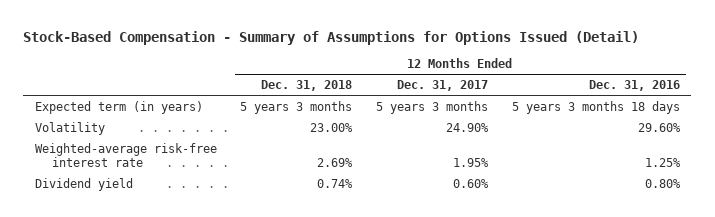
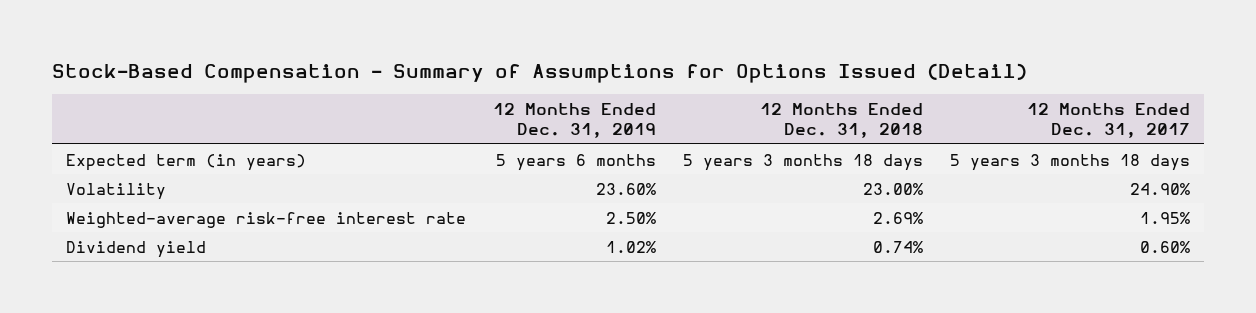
[588,80,680,92] Dec. 31, 2016 -> none
none -> [493,102,657,139] 12 Months Ended Dec. 31, 2019
[240,100,353,114] 5 years 3 months -> [683,153,924,171] 5 years 3 months 18 days
[376,100,489,114] 5 years 3 months -> [950,153,1191,171] 5 years 3 months 18 days

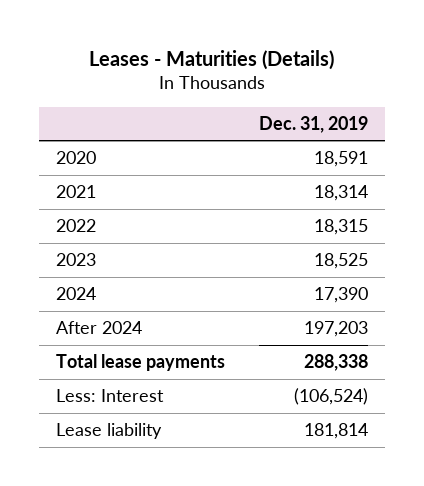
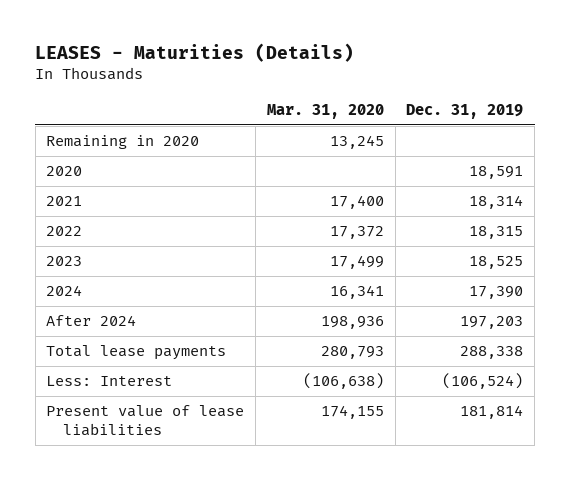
[88,50,334,71] Leases - Maturities (Details) -> [35,42,355,62] LEASES - Maturities (Details)
none -> [266,103,384,119] Mar. 31, 2020
none -> [46,135,200,150] Remaining in 2020
[56,423,163,440] Lease liability -> [46,405,245,437] Present value of lease liabilities

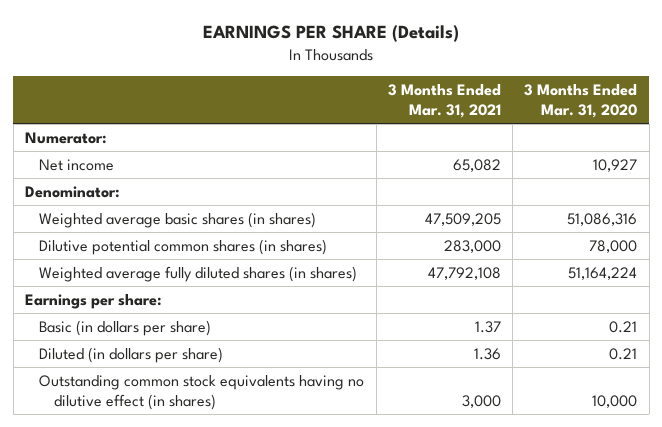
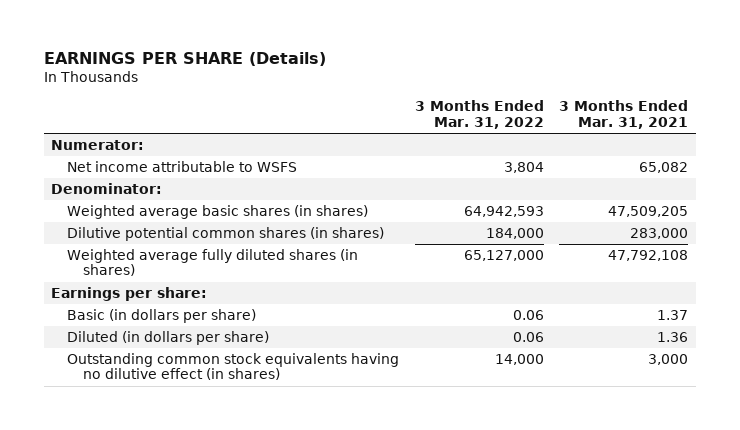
[524,83,638,118] 3 Months Ended Mar. 31, 2020 -> none
none -> [414,100,544,129] 3 Months Ended Mar. 31, 2022
[39,158,115,171] Net income -> [67,160,298,172] Net income attributable to WSFS

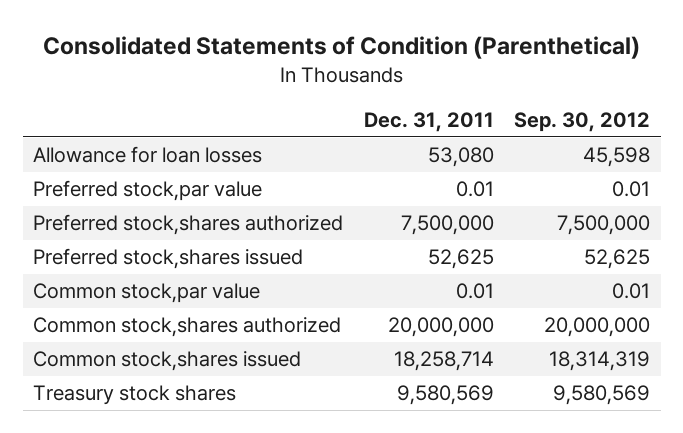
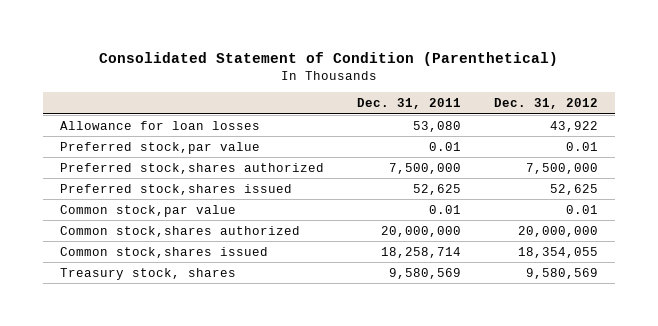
[42,36,640,60] Consolidated Statements of Condition (Parenthetical) -> [99,51,559,66] Consolidated Statement of Condition (Parenthetical)
[514,111,651,132] Sep. 30, 2012 -> none
none -> [494,98,599,110] Dec. 31, 2012
[32,385,236,406] Treasury stock shares -> [59,267,236,280] Treasury stock, shares

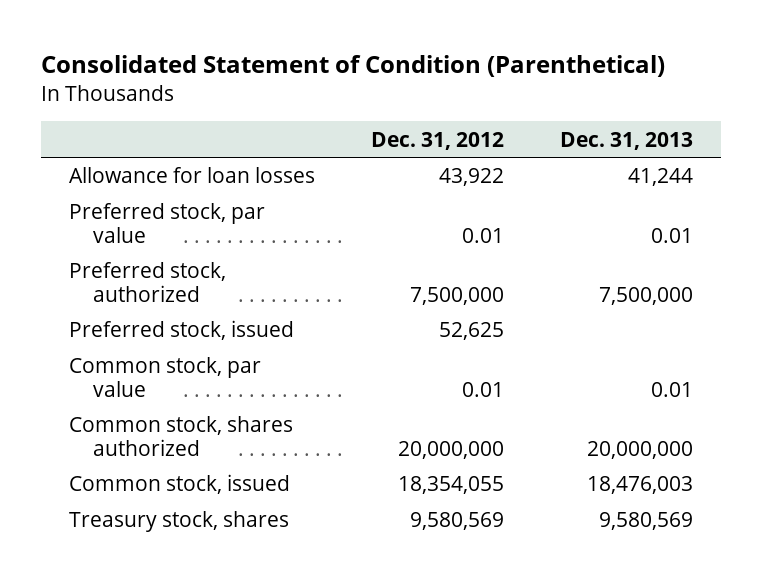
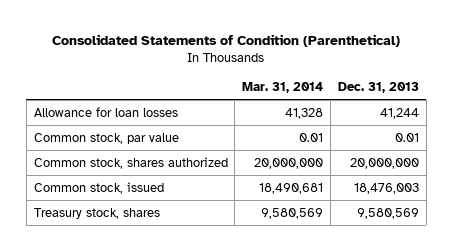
[41,55,666,78] Consolidated Statement of Condition (Parenthetical) -> [52,34,401,48] Consolidated Statements of Condition (Parenthetical)
[371,131,505,150] Dec. 31, 2012 -> none
none -> [242,82,324,94] Mar. 31, 2014
[69,203,266,243] Preferred stock, par value -> none
[69,262,227,302] Preferred stock, authorized -> none
[69,320,295,341] Preferred stock, issued -> none

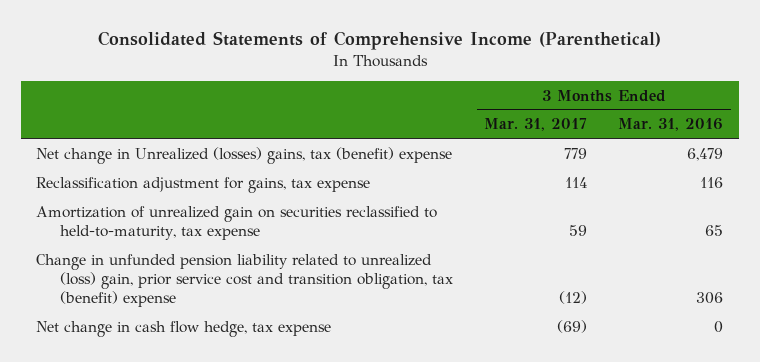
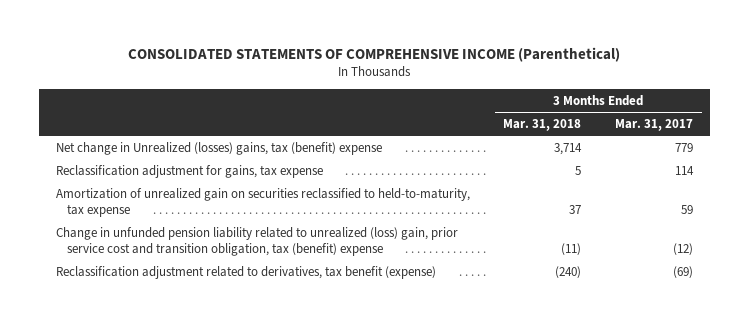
[97,30,661,50] Consolidated Statements of Comprehensive Income (Parenthetical) -> [128,46,621,62] CONSOLIDATED STATEMENTS OF COMPREHENSIVE INCOME (Parenthetical)
[618,118,724,132] Mar. 31, 2016 -> none
none -> [503,118,582,131] Mar. 31, 2018
[36,320,332,337] Net change in cash flow hedge, tax expense -> none
none -> [55,265,436,279] Reclassification adjustment related to derivatives, tax benefit (expense)

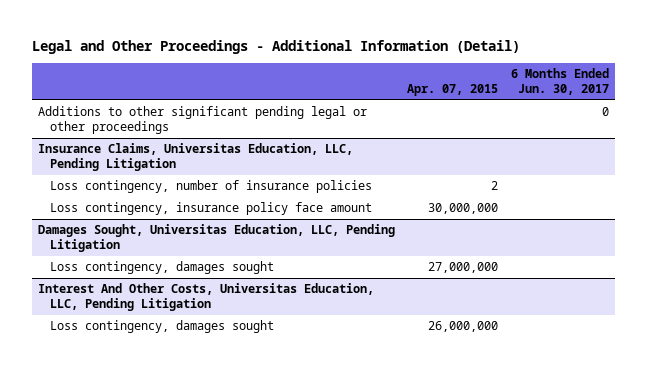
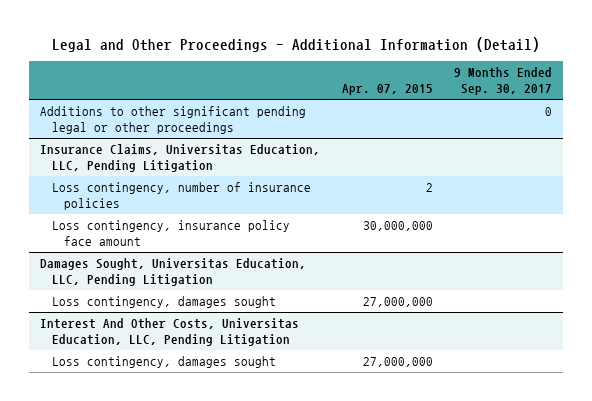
[510,68,609,96] 6 Months Ended Jun. 30, 2017 -> none
none -> [454,67,553,96] 9 Months Ended Sep. 30, 2017
[428,321,499,333] 26,000,000 -> [362,356,433,367] 27,000,000

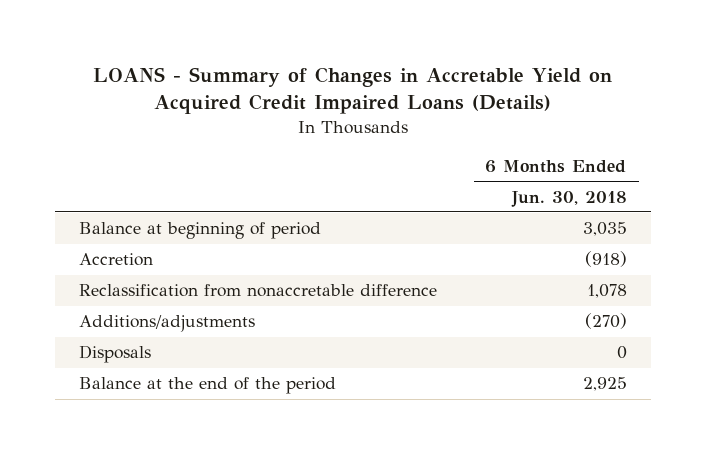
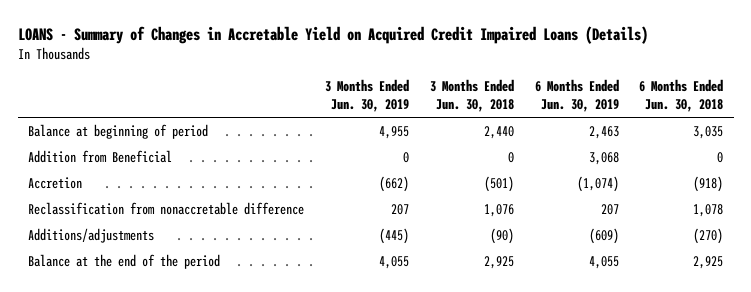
none -> [324,79,409,112] 3 Months Ended Jun. 30, 2019
none -> [429,79,514,112] 3 Months Ended Jun. 30, 2018
none -> [534,79,619,112] 6 Months Ended Jun. 30, 2019
none -> [28,150,173,164] Addition from Beneficial
[79,345,152,364] Disposals -> none

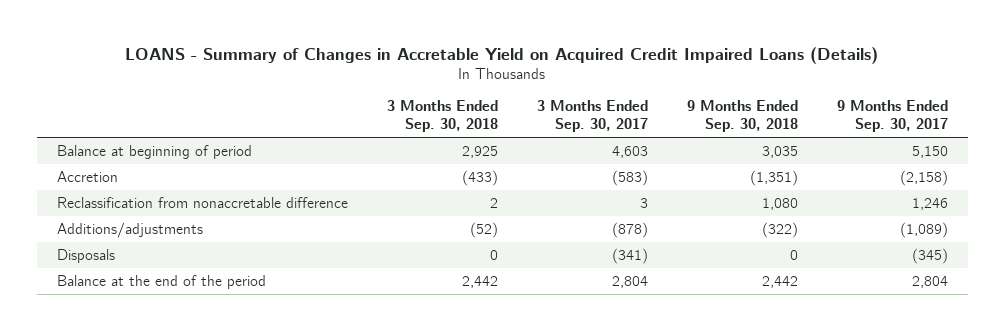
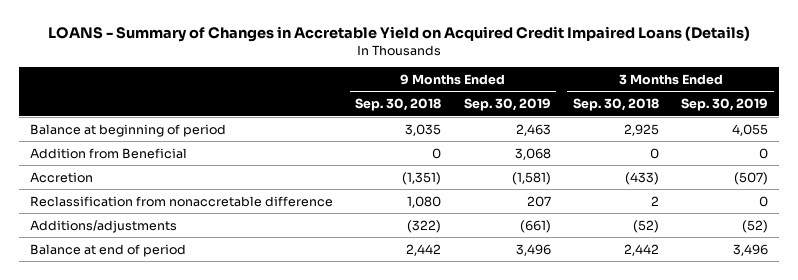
[536,100,648,133] 3 Months Ended Sep. 30, 2017 -> none
[837,100,949,133] 9 Months Ended Sep. 30, 2017 -> none
none -> [463,98,551,112] Sep. 30, 2019
none -> [681,98,769,112] Sep. 30, 2019
none -> [30,147,188,159] Addition from Beneficial
[56,248,115,263] Disposals -> none
[56,274,266,289] Balance at the end of the period -> [30,243,187,257] Balance at end of period

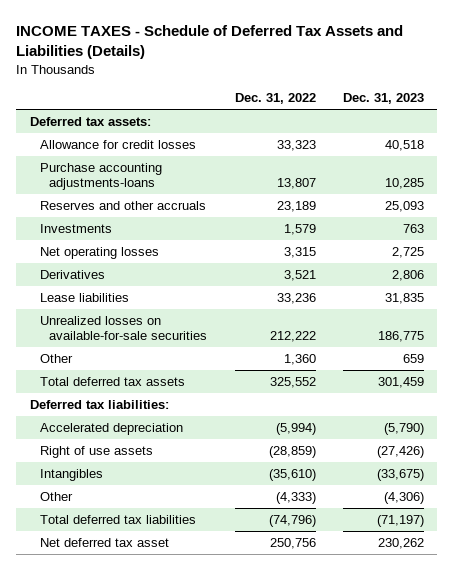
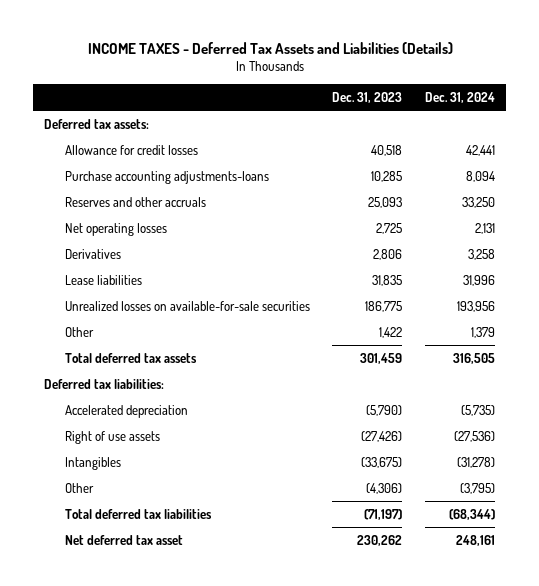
[16,25,404,60] INCOME TAXES - Schedule of Deferred Tax Assets and Liabilities (Details) -> [87,41,453,54] INCOME TAXES - Deferred Tax Assets and Liabilities (Details)
[234,93,316,105] Dec. 31, 2022 -> none
none -> [424,92,495,104] Dec. 31, 2024
[39,223,112,233] Investments -> none
[402,353,424,363] 659 -> [379,326,403,338] 1,422

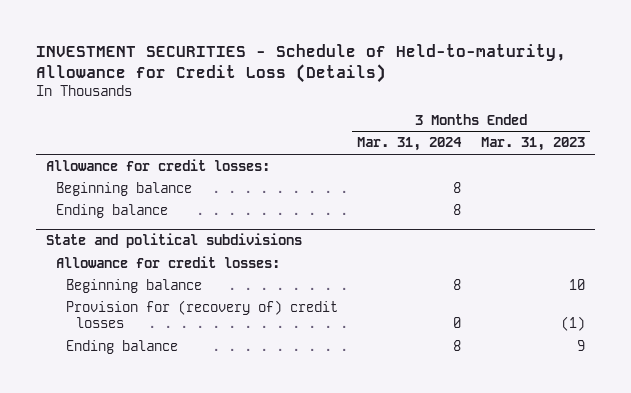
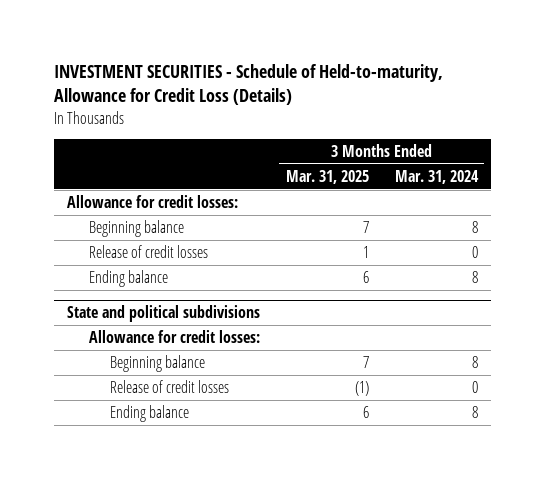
[480,137,585,152] Mar. 31, 2023 -> none
none -> [285,169,369,184] Mar. 31, 2025
none -> [88,244,208,258] Release of credit losses
[65,299,338,329] Provision for (recovery of) credit losses -> [110,379,230,393] Release of credit losses

